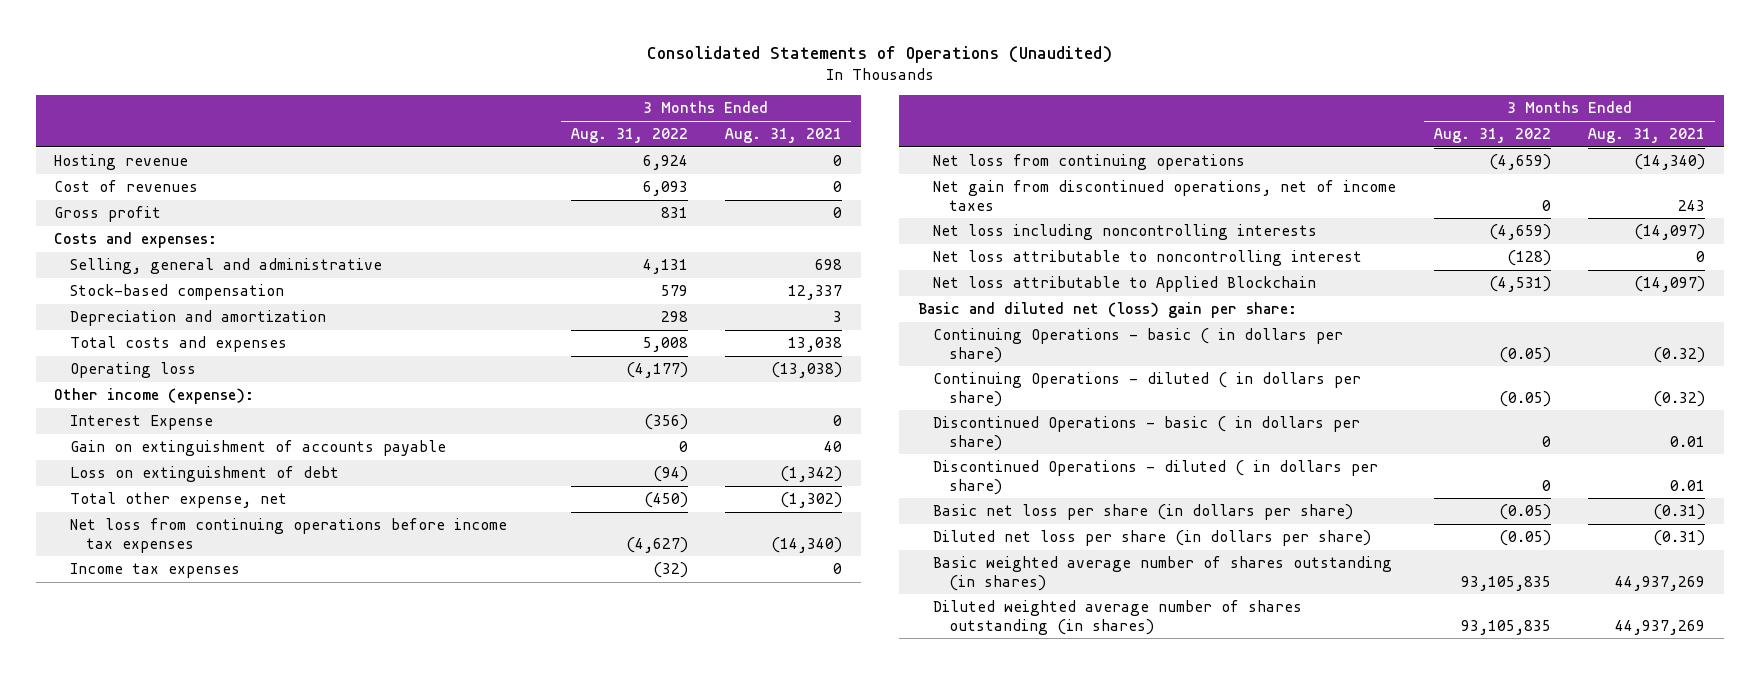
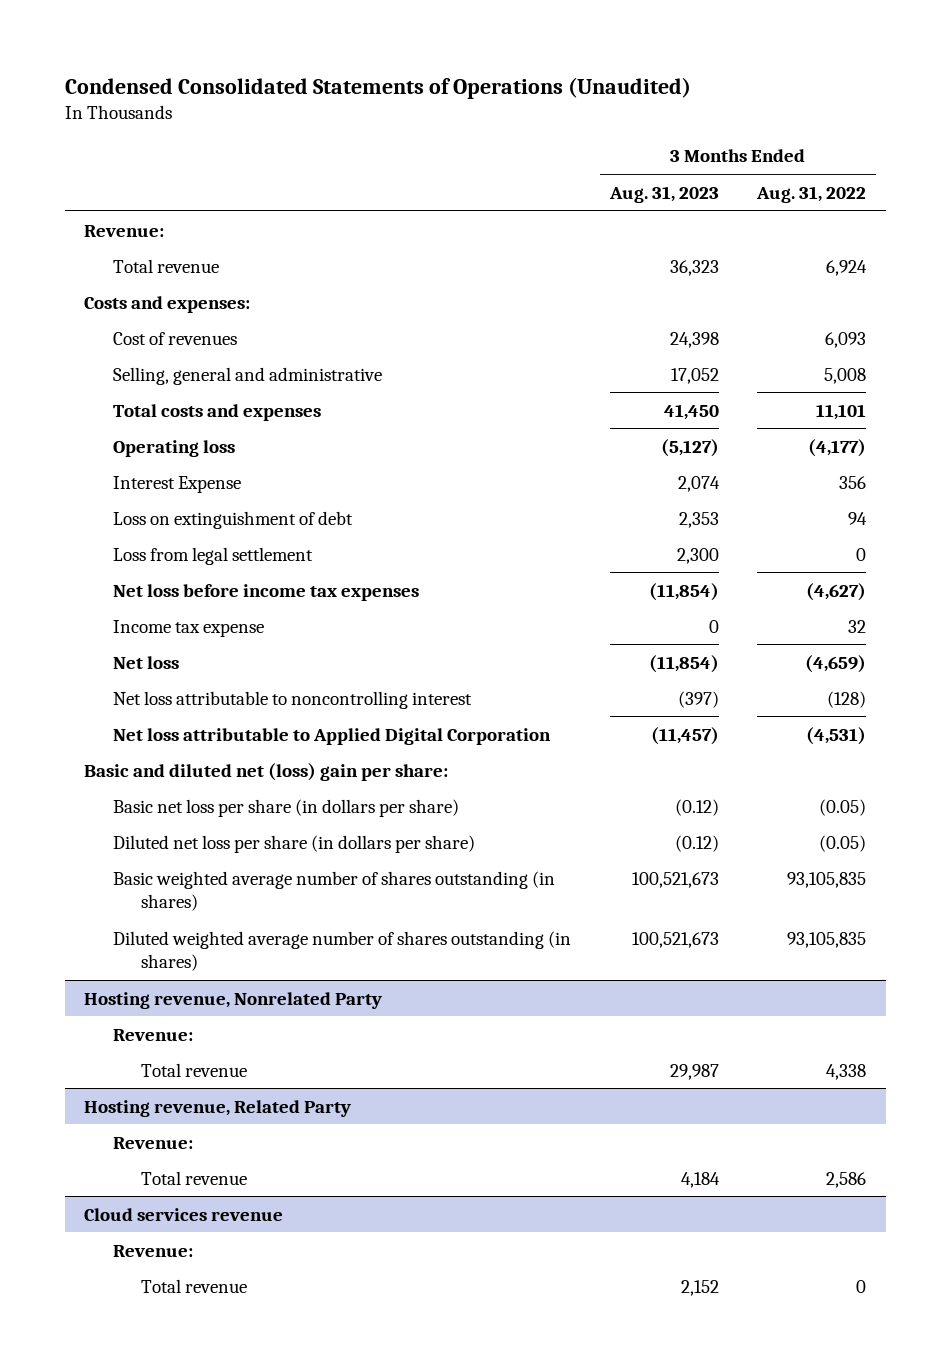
[646,46,1112,64] Consolidated Statements of Operations (Unaudited) -> [64,76,691,99] Condensed Consolidated Statements of Operations (Unaudited)
[725,128,843,144] Aug. 31, 2021 -> none
none -> [608,185,719,203] Aug. 31, 2023
[54,206,162,223] Gross profit -> none
none -> [84,224,165,237] Revenue:
[54,154,189,171] Hosting revenue -> [112,258,219,273] Total revenue
[70,284,285,301] Stock-based compensation -> none
[70,310,327,327] Depreciation and amortization -> none
[54,180,199,193] Cost of revenues -> [112,331,237,345] Cost of revenues
[642,259,688,275] 4,131 -> [824,367,867,384] 5,008
[642,337,688,353] 5,008 -> [816,403,867,420] 11,101
[54,388,255,405] Other income (expense): -> none
[70,440,447,457] Gain on extinguishment of accounts payable -> none
[70,492,288,509] Total other expense, net -> none
[933,154,1246,171] Net loss from continuing operations -> none
[933,180,1397,211] Net gain from discontinued operations, net of income taxes -> none
[643,414,688,431] (356) -> [839,475,867,489] 356
[652,466,688,483] (94) -> [848,511,868,525] 94
none -> [112,546,313,565] Loss from legal settlement
[70,518,508,553] Net loss from continuing operations before income tax expenses -> [112,583,419,601] Net loss before income tax expenses
[70,563,241,579] Income tax expenses -> [112,619,264,637] Income tax expense
[652,562,688,579] (32) -> [848,619,867,633] 32
[933,224,1318,241] Net loss including noncontrolling interests -> [112,655,179,669] Net loss
[933,276,1317,293] Net loss attributable to Applied Blockchain -> [112,727,551,745] Net loss attributable to Applied Digital Corporation
[933,328,1344,363] Continuing Operations - basic ( in dollars per share) -> none
[933,372,1362,407] Continuing Operations - diluted ( in dollars per share) -> none
[933,416,1361,451] Discontinued Operations - basic ( in dollars per share) -> none
[933,460,1379,495] Discontinued Operations - diluted ( in dollars per share) -> none
none -> [84,991,383,1009] Hosting revenue, Nonrelated Party
none -> [112,1028,193,1041] Revenue:
none -> [141,1062,248,1077] Total revenue
none -> [84,1099,352,1117] Hosting revenue, Related Party
none -> [112,1136,193,1149] Revenue:
none -> [141,1170,248,1185] Total revenue
none -> [84,1207,284,1221] Cloud services revenue
none -> [112,1244,193,1257] Revenue:
none -> [141,1278,248,1293] Total revenue

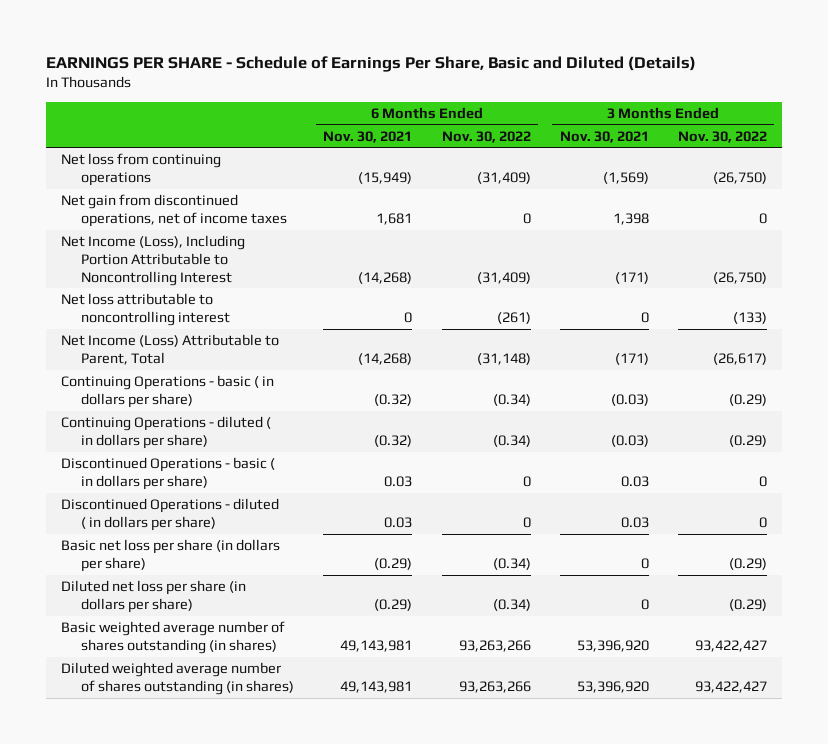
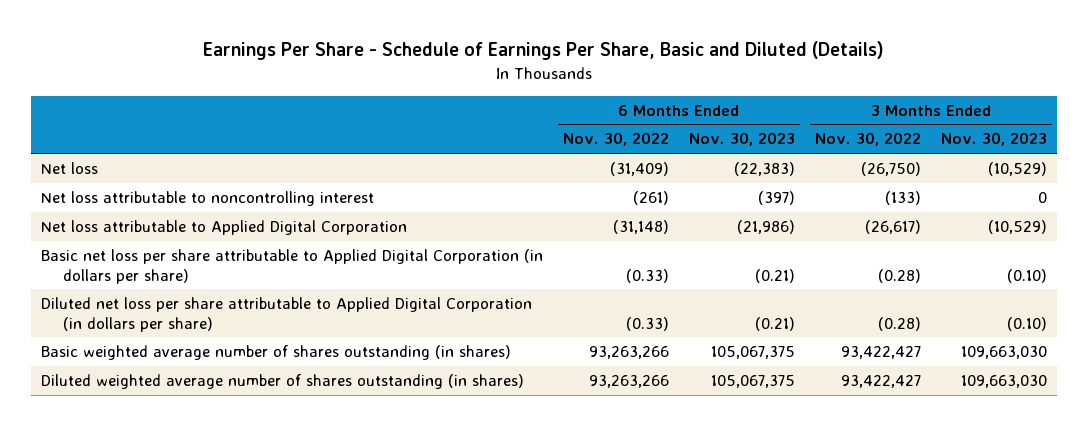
[46,56,697,73] EARNINGS PER SHARE - Schedule of Earnings Per Share, Basic and Diluted (Details) -> [202,41,884,61] Earnings Per Share - Schedule of Earnings Per Share, Basic and Diluted (Details)
[323,130,413,143] Nov. 30, 2021 -> none
[559,130,649,143] Nov. 30, 2021 -> none
none -> [688,132,795,147] Nov. 30, 2023
none -> [941,132,1048,147] Nov. 30, 2023
[60,153,221,186] Net loss from continuing operations -> none
[60,194,287,227] Net gain from discontinued operations, net of income taxes -> none
[60,235,245,286] Net Income (Loss), Including Portion Attributable to Noncontrolling Interest -> [40,162,98,175] Net loss
[60,375,274,408] Continuing Operations - basic ( in dollars per share) -> none
[60,416,271,449] Continuing Operations - diluted ( in dollars per share) -> none
[60,457,275,490] Discontinued Operations - basic ( in dollars per share) -> none
[60,498,279,531] Discontinued Operations - diluted ( in dollars per share) -> none
[60,334,279,365] Net Income (Loss) Attributable to Parent, Total -> [40,220,407,236] Net loss attributable to Applied Digital Corporation
[60,539,280,572] Basic net loss per share (in dollars per share) -> [40,249,543,284] Basic net loss per share attributable to Applied Digital Corporation (in dollars per share)
[492,557,531,570] (0.34) -> [625,268,669,283] (0.33)
[729,557,768,570] (0.29) -> [877,268,921,283] (0.28)
[60,580,246,613] Diluted net loss per share (in dollars per share) -> [40,297,532,332] Diluted net loss per share attributable to Applied Digital Corporation (in dollars per share)
[492,598,531,611] (0.34) -> [625,316,669,331] (0.33)
[729,598,768,611] (0.29) -> [877,316,921,331] (0.28)

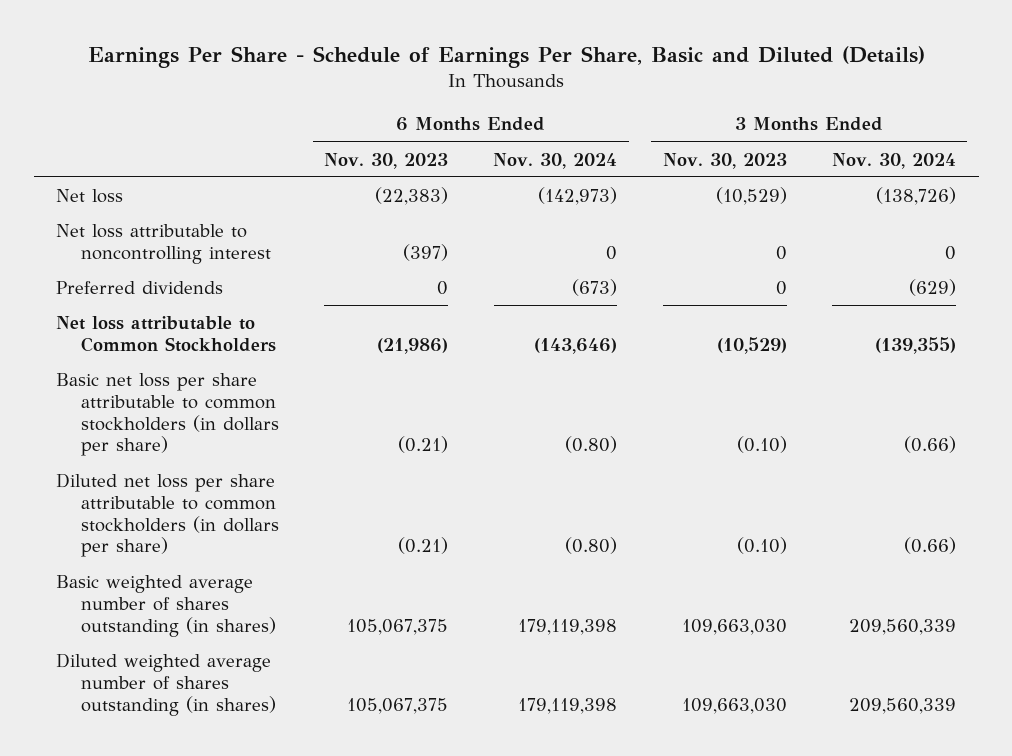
[562,132,669,147] Nov. 30, 2022 -> none
[814,132,921,147] Nov. 30, 2022 -> none
none -> [493,152,618,169] Nov. 30, 2024
none -> [832,152,957,169] Nov. 30, 2024
none -> [56,281,224,295] Preferred dividends
[40,220,407,236] Net loss attributable to Applied Digital Corporation -> [56,316,276,352] Net loss attributable to Common Stockholders
[40,249,543,284] Basic net loss per share attributable to Applied Digital Corporation (in dollars per share) -> [56,373,279,457] Basic net loss per share attributable to common stockholders (in dollars per share)
[40,297,532,332] Diluted net loss per share attributable to Applied Digital Corporation (in dollars per share) -> [56,473,279,558] Diluted net loss per share attributable to common stockholders (in dollars per share)

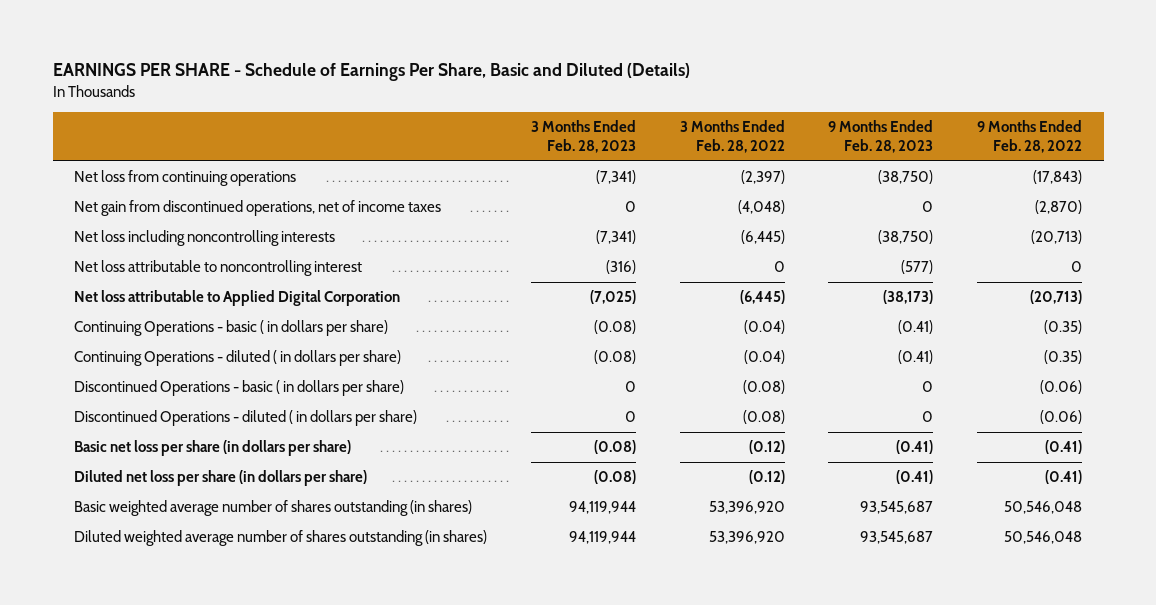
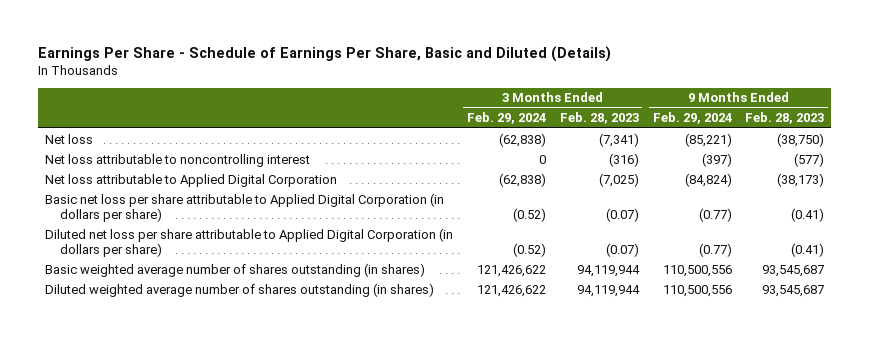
[52,63,690,82] EARNINGS PER SHARE - Schedule of Earnings Per Share, Basic and Diluted (Details) -> [37,45,611,62] Earnings Per Share - Schedule of Earnings Per Share, Basic and Diluted (Details)
[679,120,785,154] 3 Months Ended Feb. 28, 2022 -> none
[977,120,1083,154] 9 Months Ended Feb. 28, 2022 -> none
none -> [466,112,546,125] Feb. 29, 2024
none -> [652,112,732,125] Feb. 29, 2024
[74,170,297,187] Net loss from continuing operations -> none
[74,200,442,217] Net gain from discontinued operations, net of income taxes -> none
[74,230,336,247] Net loss including noncontrolling interests -> [44,133,93,144] Net loss
[74,320,389,337] Continuing Operations - basic ( in dollars per share) -> none
[74,350,402,367] Continuing Operations - diluted ( in dollars per share) -> none
[74,380,405,397] Discontinued Operations - basic ( in dollars per share) -> none
[74,410,418,427] Discontinued Operations - diluted ( in dollars per share) -> none
[74,440,352,457] Basic net loss per share (in dollars per share) -> [44,192,444,222] Basic net loss per share attributable to Applied Digital Corporation (in dollars per share)
[594,440,637,455] (0.08) -> [605,207,639,222] (0.07)
[74,470,368,487] Diluted net loss per share (in dollars per share) -> [44,227,453,257] Diluted net loss per share attributable to Applied Digital Corporation (in dollars per share)
[594,470,637,485] (0.08) -> [605,242,639,257] (0.07)

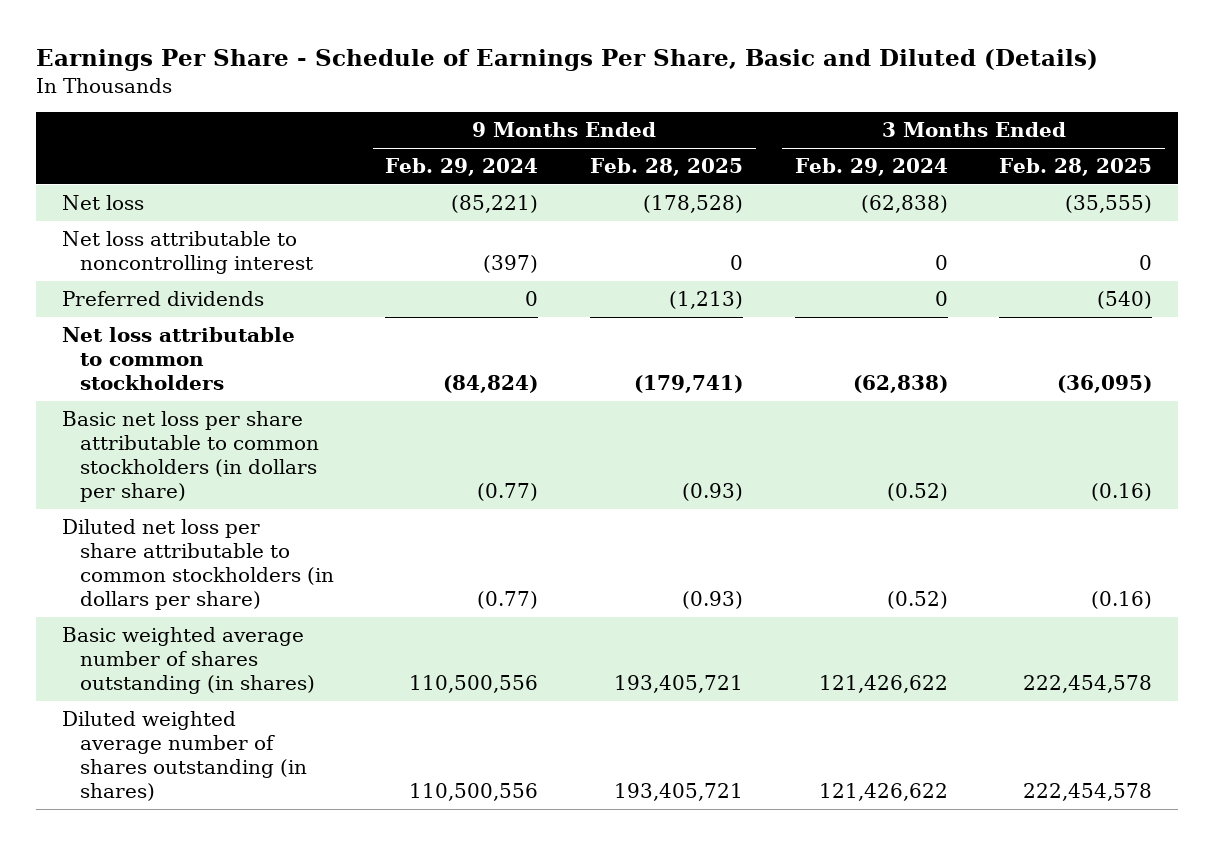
[559,112,639,125] Feb. 28, 2023 -> none
[745,112,825,125] Feb. 28, 2023 -> none
none -> [590,158,744,177] Feb. 28, 2025
none -> [999,158,1153,177] Feb. 28, 2025
none -> [61,290,264,306] Preferred dividends
[44,173,337,187] Net loss attributable to Applied Digital Corporation -> [61,326,295,391] Net loss attributable to common stockholders
[44,192,444,222] Basic net loss per share attributable to Applied Digital Corporation (in dollars per share) -> [61,410,319,503] Basic net loss per share attributable to common stockholders (in dollars per share)
[44,227,453,257] Diluted net loss per share attributable to Applied Digital Corporation (in dollars per share) -> [61,518,334,611] Diluted net loss per share attributable to common stockholders (in dollars per share)

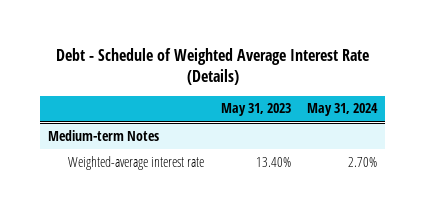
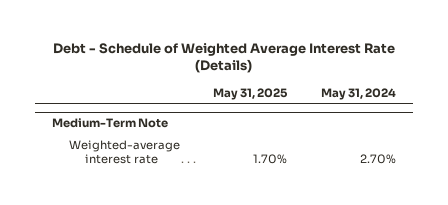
[220,103,291,117] May 31, 2023 -> none
none -> [213,87,289,100] May 31, 2025
[48,129,160,141] Medium-term Notes -> [52,118,169,129] Medium-Term Note

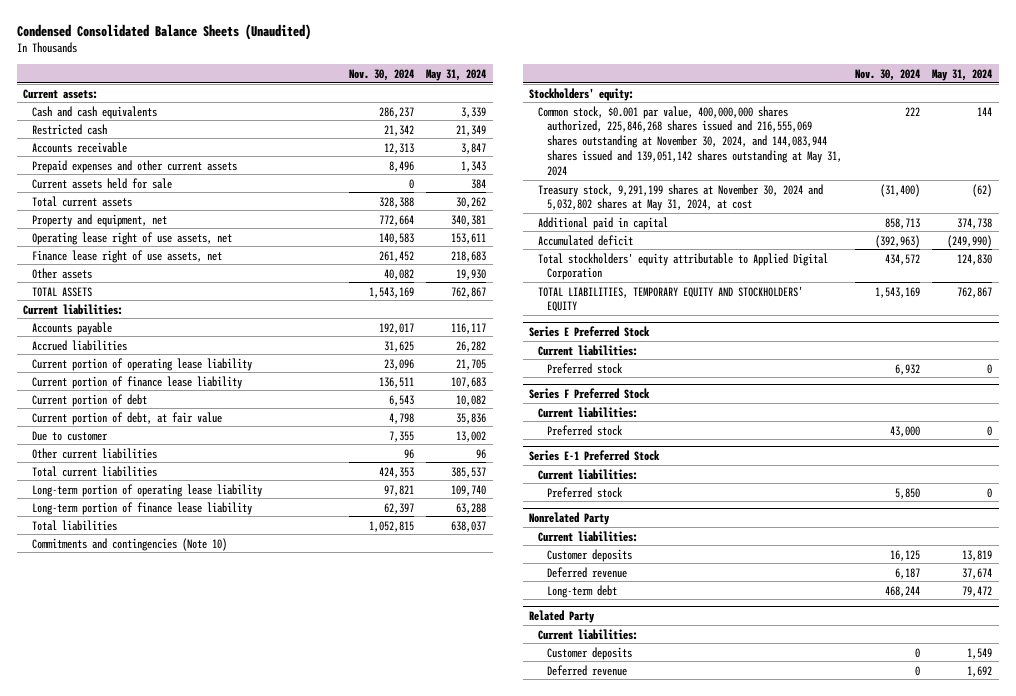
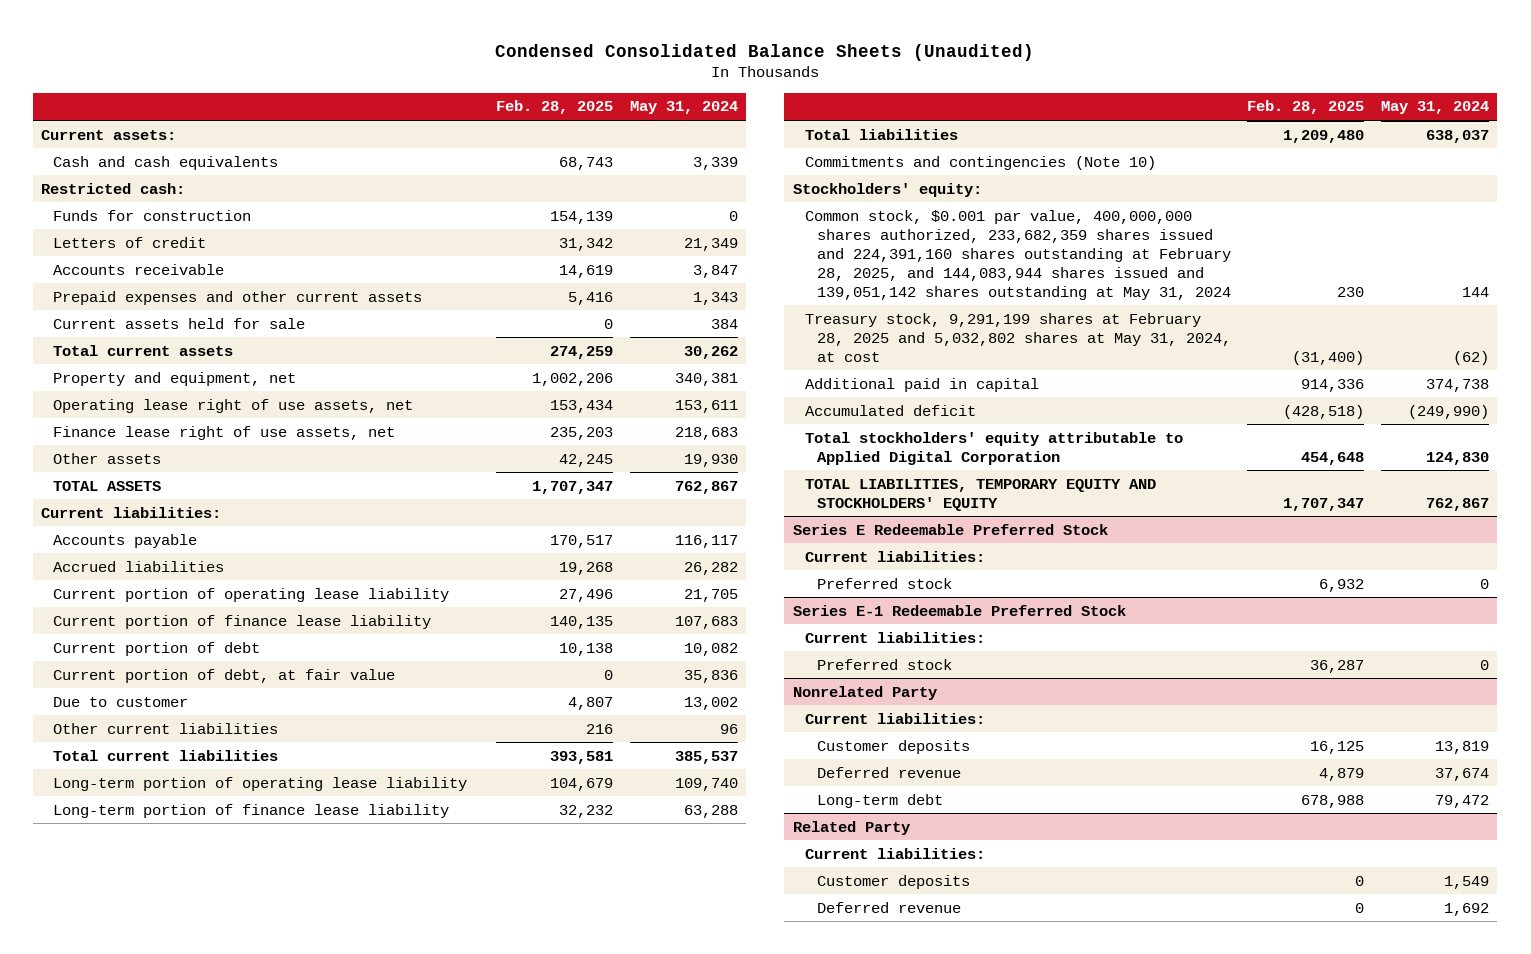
[348,68,414,81] Nov. 30, 2024 -> none
none -> [496,100,614,115] Feb. 28, 2025
none -> [41,182,186,194] Restricted cash:
none -> [53,209,252,221] Funds for construction
[31,123,107,135] Restricted cash -> [53,236,207,248] Letters of credit
[538,105,843,177] Common stock, $0.001 par value, 400,000,000 shares authorized, 225,846,268 shares issued and 216,555,069 shares outstanding at November 30, 2024, and 144,083,944 shares issued and 139,051,142 shares outstanding at May 31, 2024 -> [804,209,1231,300] Common stock, $0.001 par value, 400,000,000 shares authorized, 233,682,359 shares issued and 224,391,160 shares outstanding at February 28, 2025, and 144,083,944 shares issued and 139,051,142 shares outstanding at May 31, 2024
[538,183,824,212] Treasury stock, 9,291,199 shares at November 30, 2024 and 5,032,802 shares at May 31, 2024, at cost -> [804,312,1231,362] Treasury stock, 9,291,199 shares at February 28, 2025 and 5,032,802 shares at May 31, 2024, at cost
[538,344,639,356] Current liabilities: -> none
[547,362,624,374] Preferred stock -> none
[529,387,651,399] Series F Preferred Stock -> none
[529,325,651,337] Series E Preferred Stock -> [792,523,1108,535] Series E Redeemable Preferred Stock
[529,449,661,461] Series E-1 Preferred Stock -> [792,604,1126,616] Series E-1 Redeemable Preferred Stock

